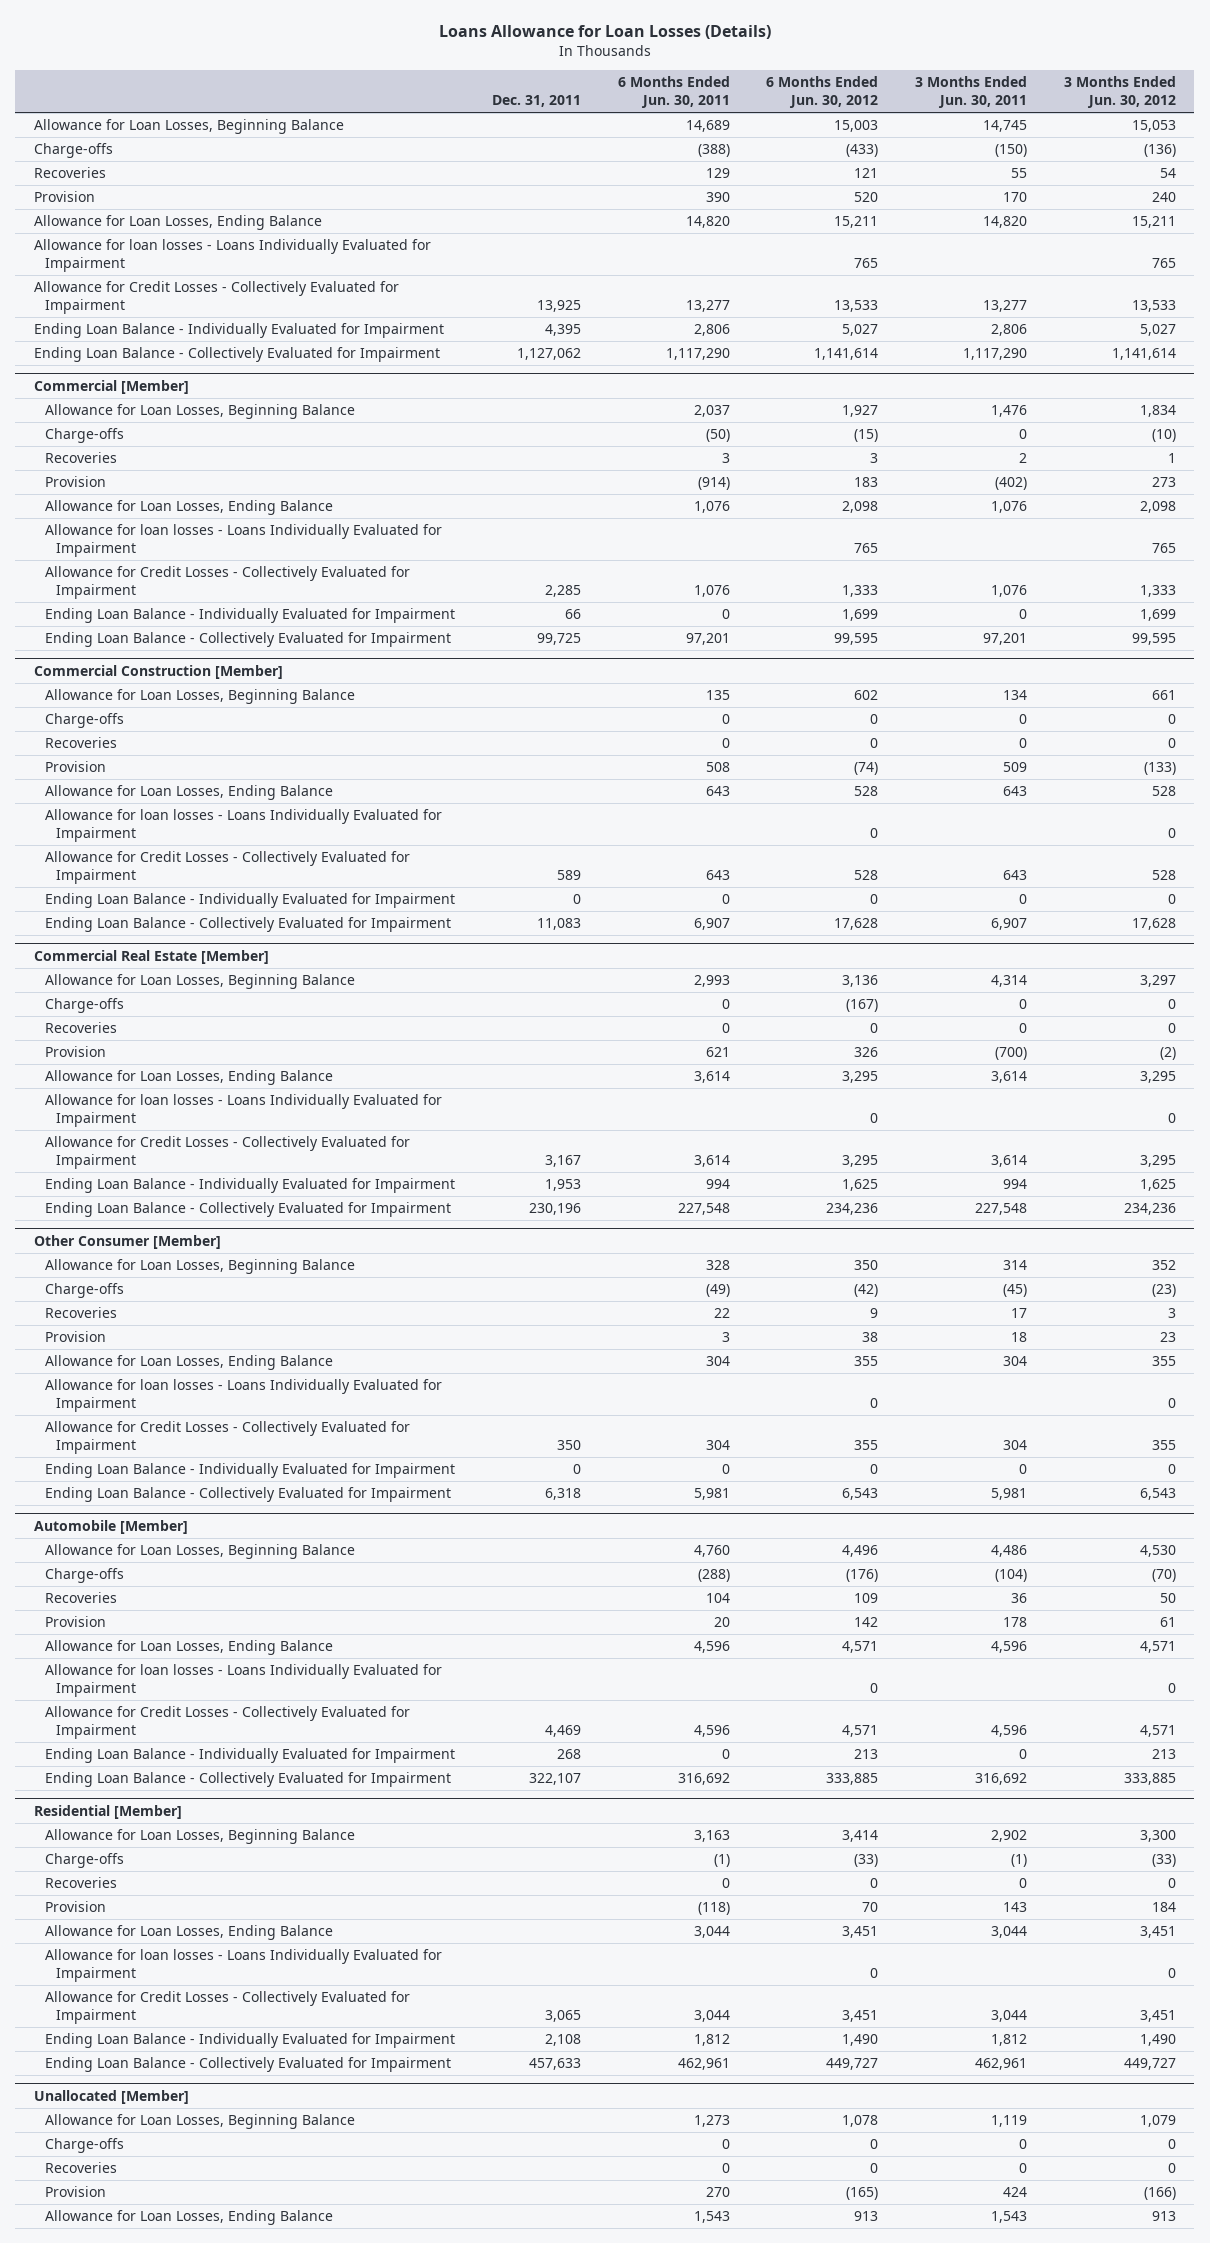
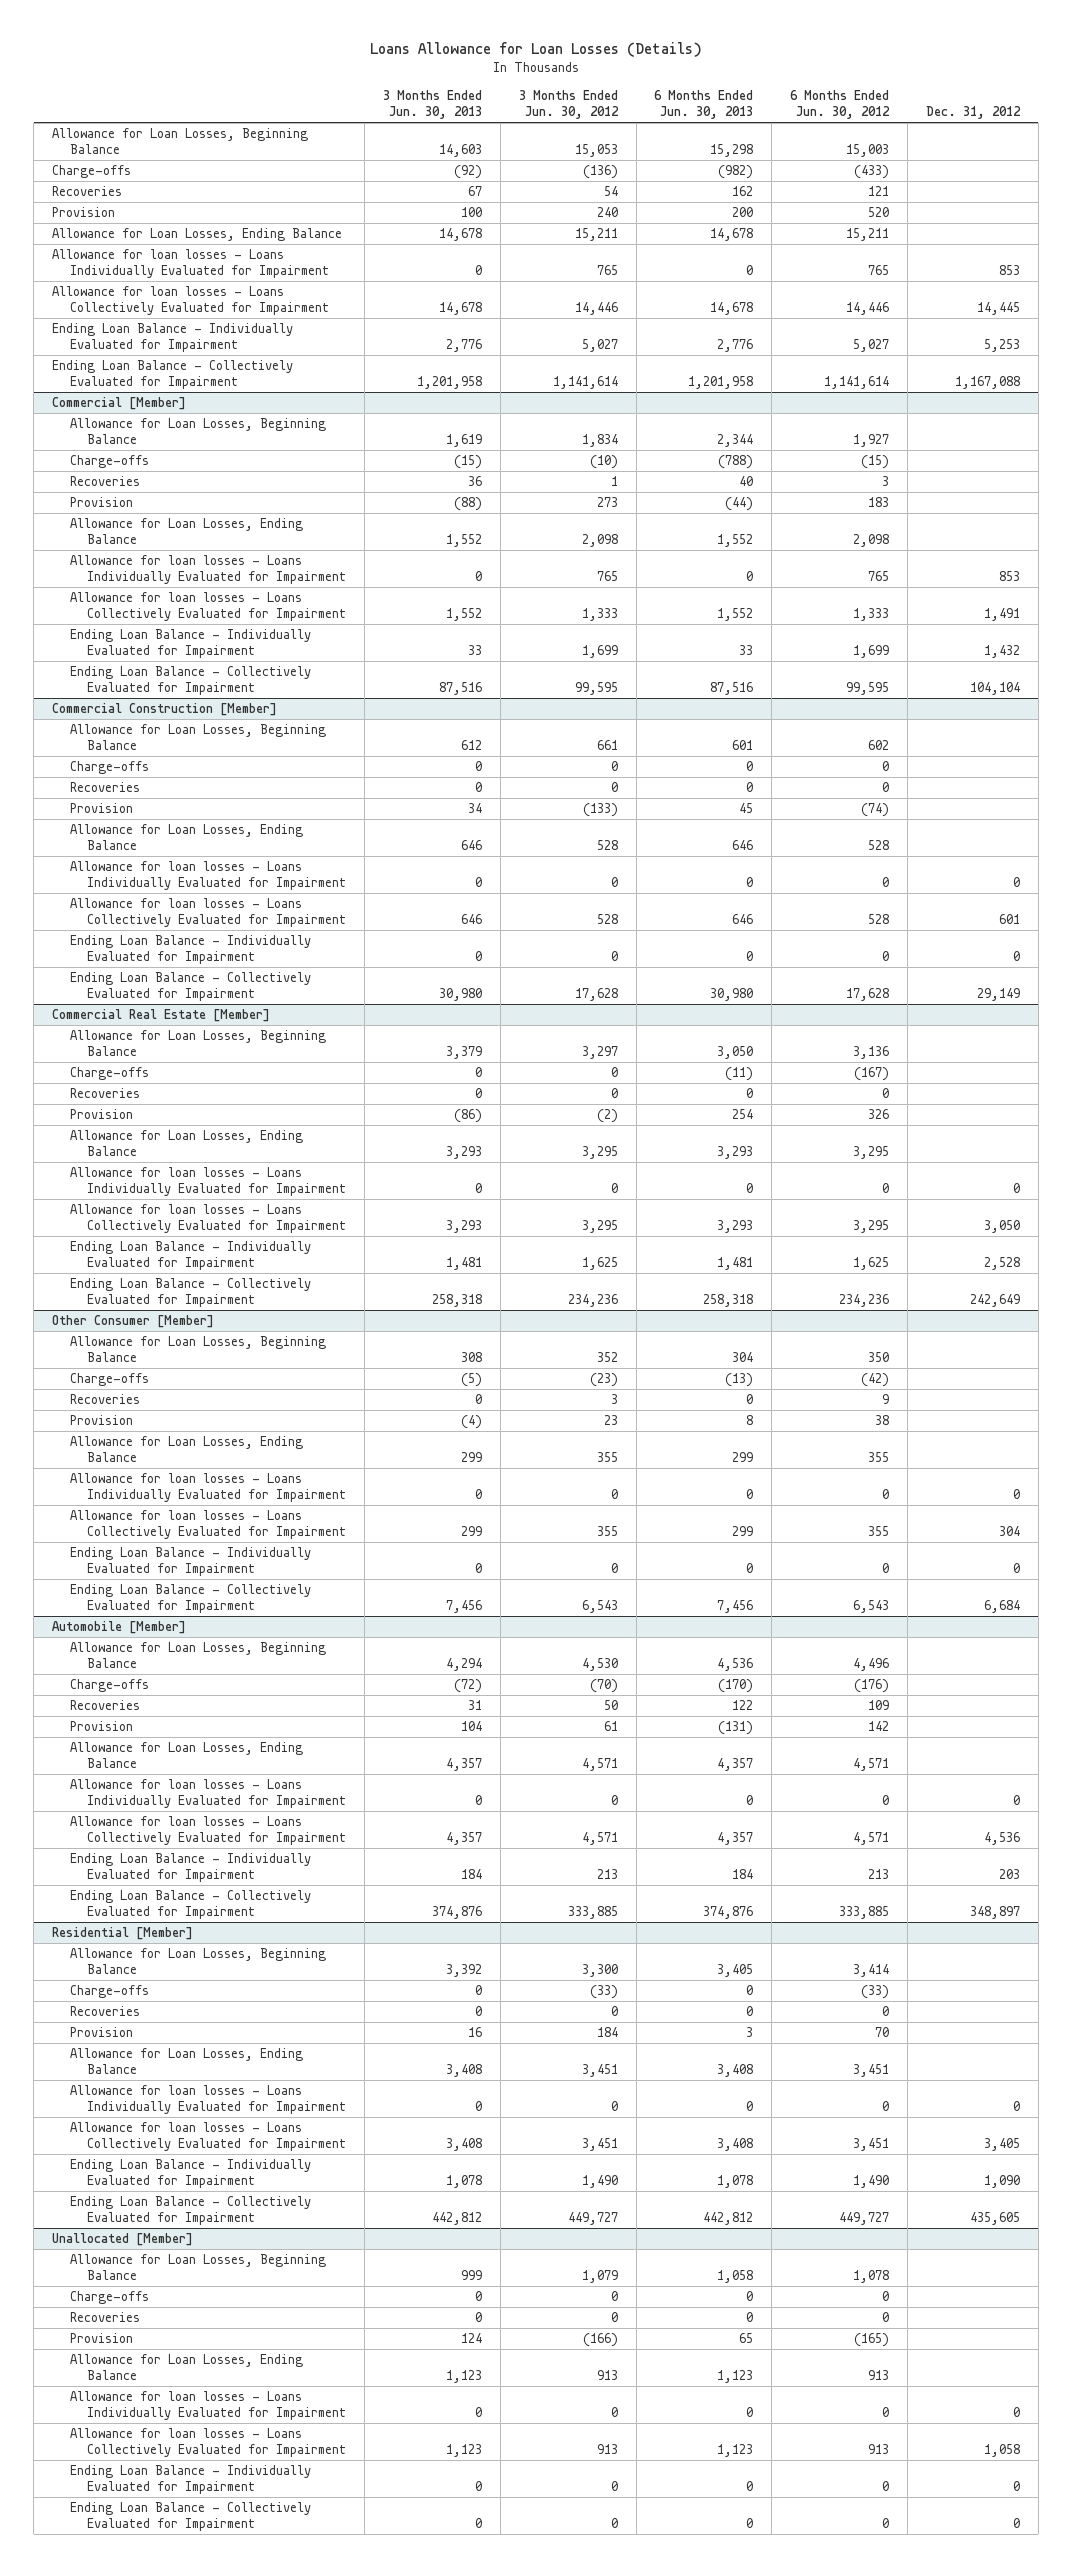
[491,95,581,108] Dec. 31, 2011 -> none
[617,76,730,109] 6 Months Ended Jun. 30, 2011 -> none
[915,76,1028,109] 3 Months Ended Jun. 30, 2011 -> none
none -> [382,89,482,119] 3 Months Ended Jun. 30, 2013
none -> [654,89,754,119] 6 Months Ended Jun. 30, 2013
none -> [925,105,1021,119] Dec. 31, 2012
[33,281,399,315] Allowance for Credit Losses - Collectively Evaluated for Impairment -> [52,286,329,316] Allowance for loan losses - Loans Collectively Evaluated for Impairment
[834,300,879,313] 13,533 -> [846,302,890,316] 14,446
[1131,300,1176,313] 13,533 -> [574,302,618,316] 14,446
[45,566,411,600] Allowance for Credit Losses - Collectively Evaluated for Impairment -> [69,592,347,622] Allowance for loan losses - Loans Collectively Evaluated for Impairment
[45,851,411,885] Allowance for Credit Losses - Collectively Evaluated for Impairment -> [69,898,347,928] Allowance for loan losses - Loans Collectively Evaluated for Impairment
[45,1136,411,1170] Allowance for Credit Losses - Collectively Evaluated for Impairment -> [69,1204,347,1234] Allowance for loan losses - Loans Collectively Evaluated for Impairment
[45,1421,411,1455] Allowance for Credit Losses - Collectively Evaluated for Impairment -> [69,1510,347,1540] Allowance for loan losses - Loans Collectively Evaluated for Impairment
[45,1706,411,1740] Allowance for Credit Losses - Collectively Evaluated for Impairment -> [69,1816,347,1846] Allowance for loan losses - Loans Collectively Evaluated for Impairment
[45,1991,411,2025] Allowance for Credit Losses - Collectively Evaluated for Impairment -> [69,2122,347,2152] Allowance for loan losses - Loans Collectively Evaluated for Impairment
none -> [69,2391,347,2421] Allowance for loan losses - Loans Individually Evaluated for Impairment
none -> [69,2428,347,2458] Allowance for loan losses - Loans Collectively Evaluated for Impairment
none -> [69,2465,311,2495] Ending Loan Balance - Individually Evaluated for Impairment
none -> [69,2502,311,2532] Ending Loan Balance - Collectively Evaluated for Impairment

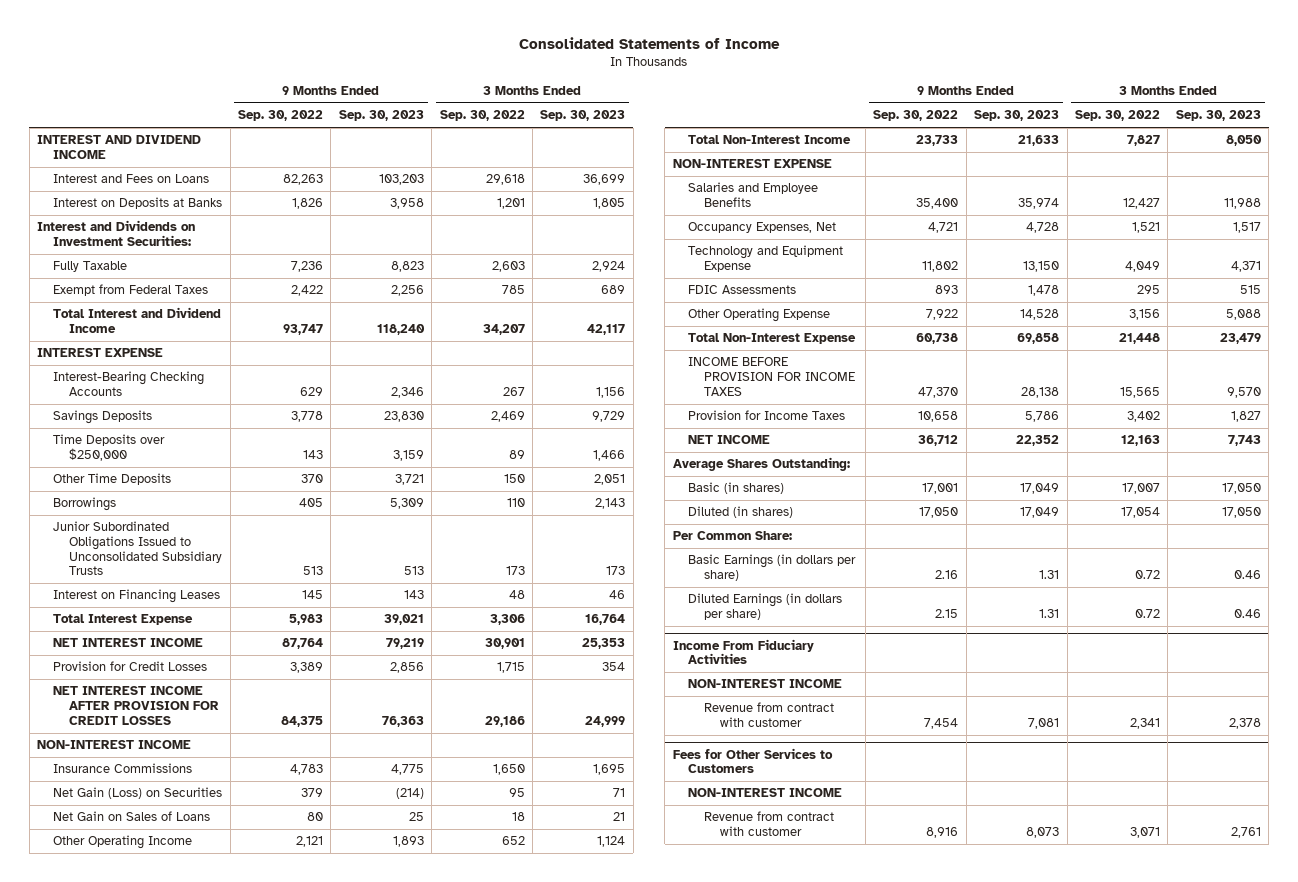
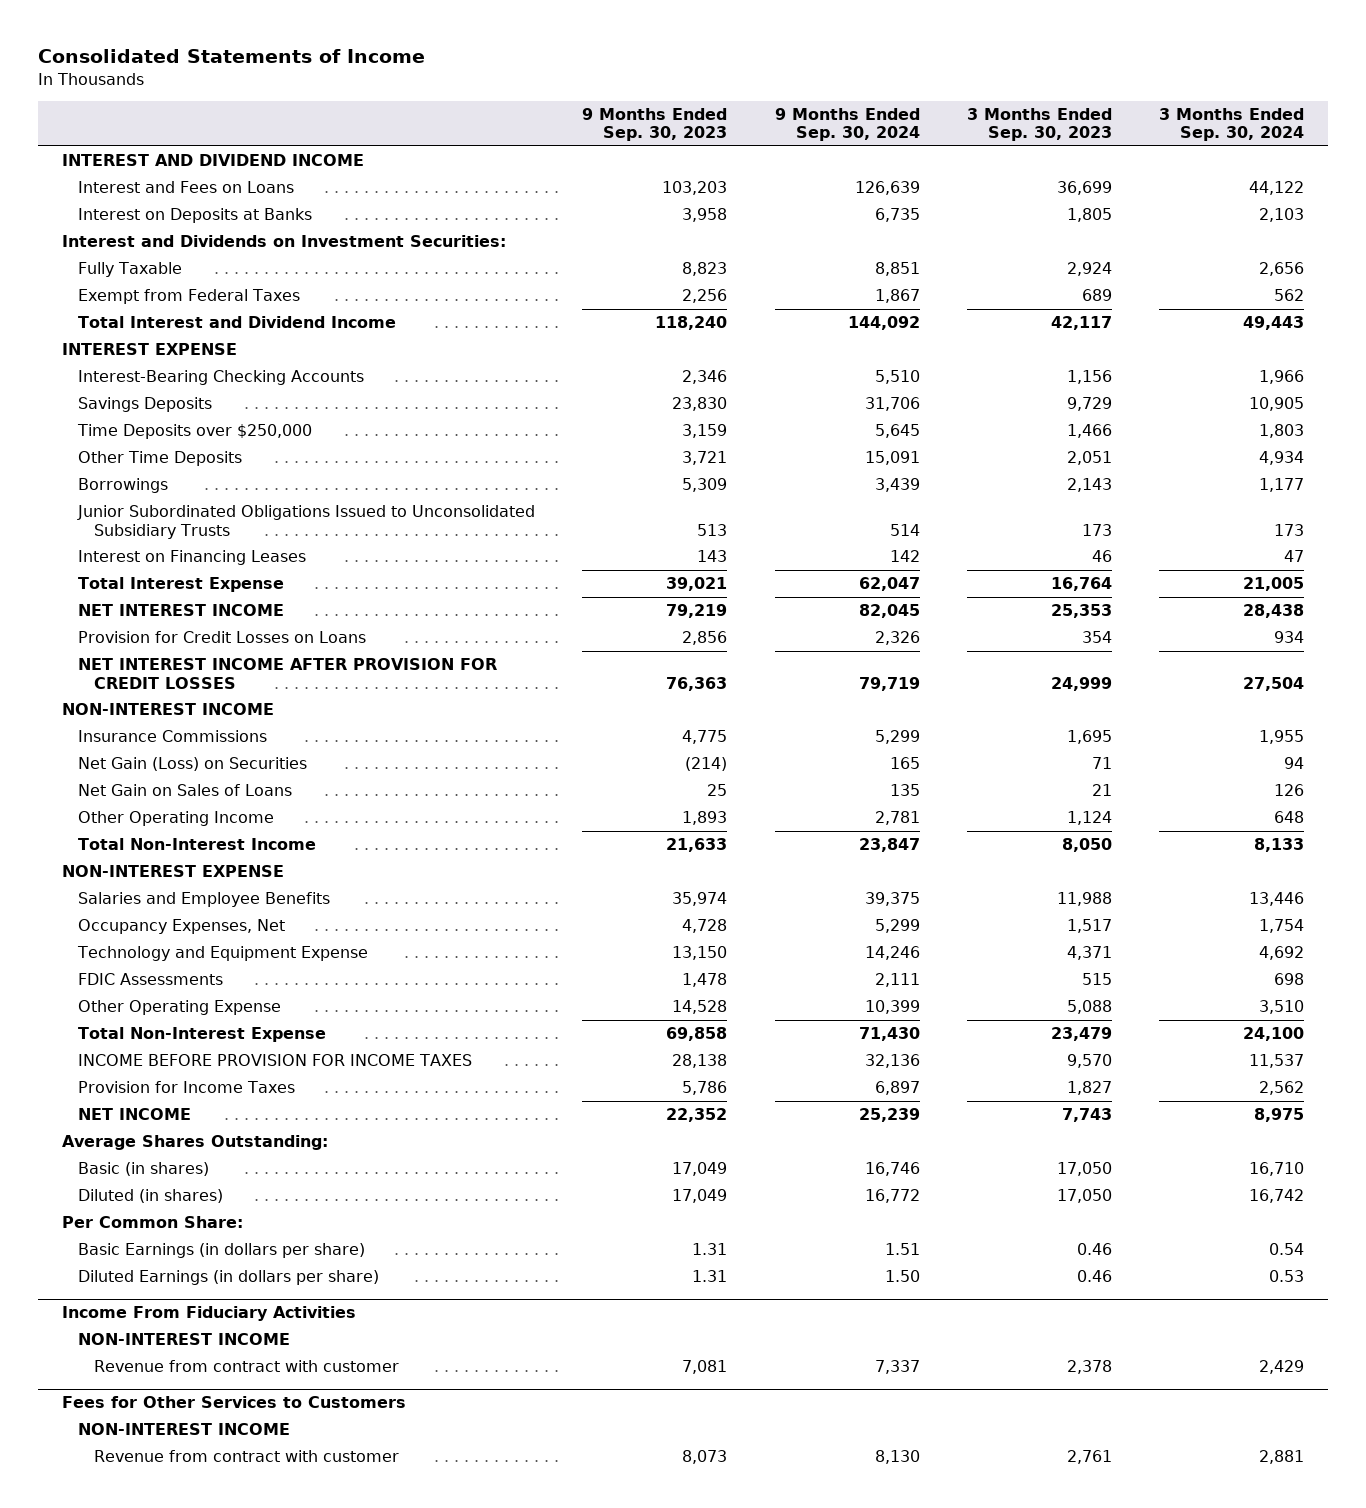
[237,110,323,122] Sep. 30, 2022 -> none
[439,110,525,122] Sep. 30, 2022 -> none
none -> [774,107,920,142] 9 Months Ended Sep. 30, 2024
none -> [1158,107,1304,142] 3 Months Ended Sep. 30, 2024
[53,661,208,672] Provision for Credit Losses -> [78,631,367,644] Provision for Credit Losses on Loans

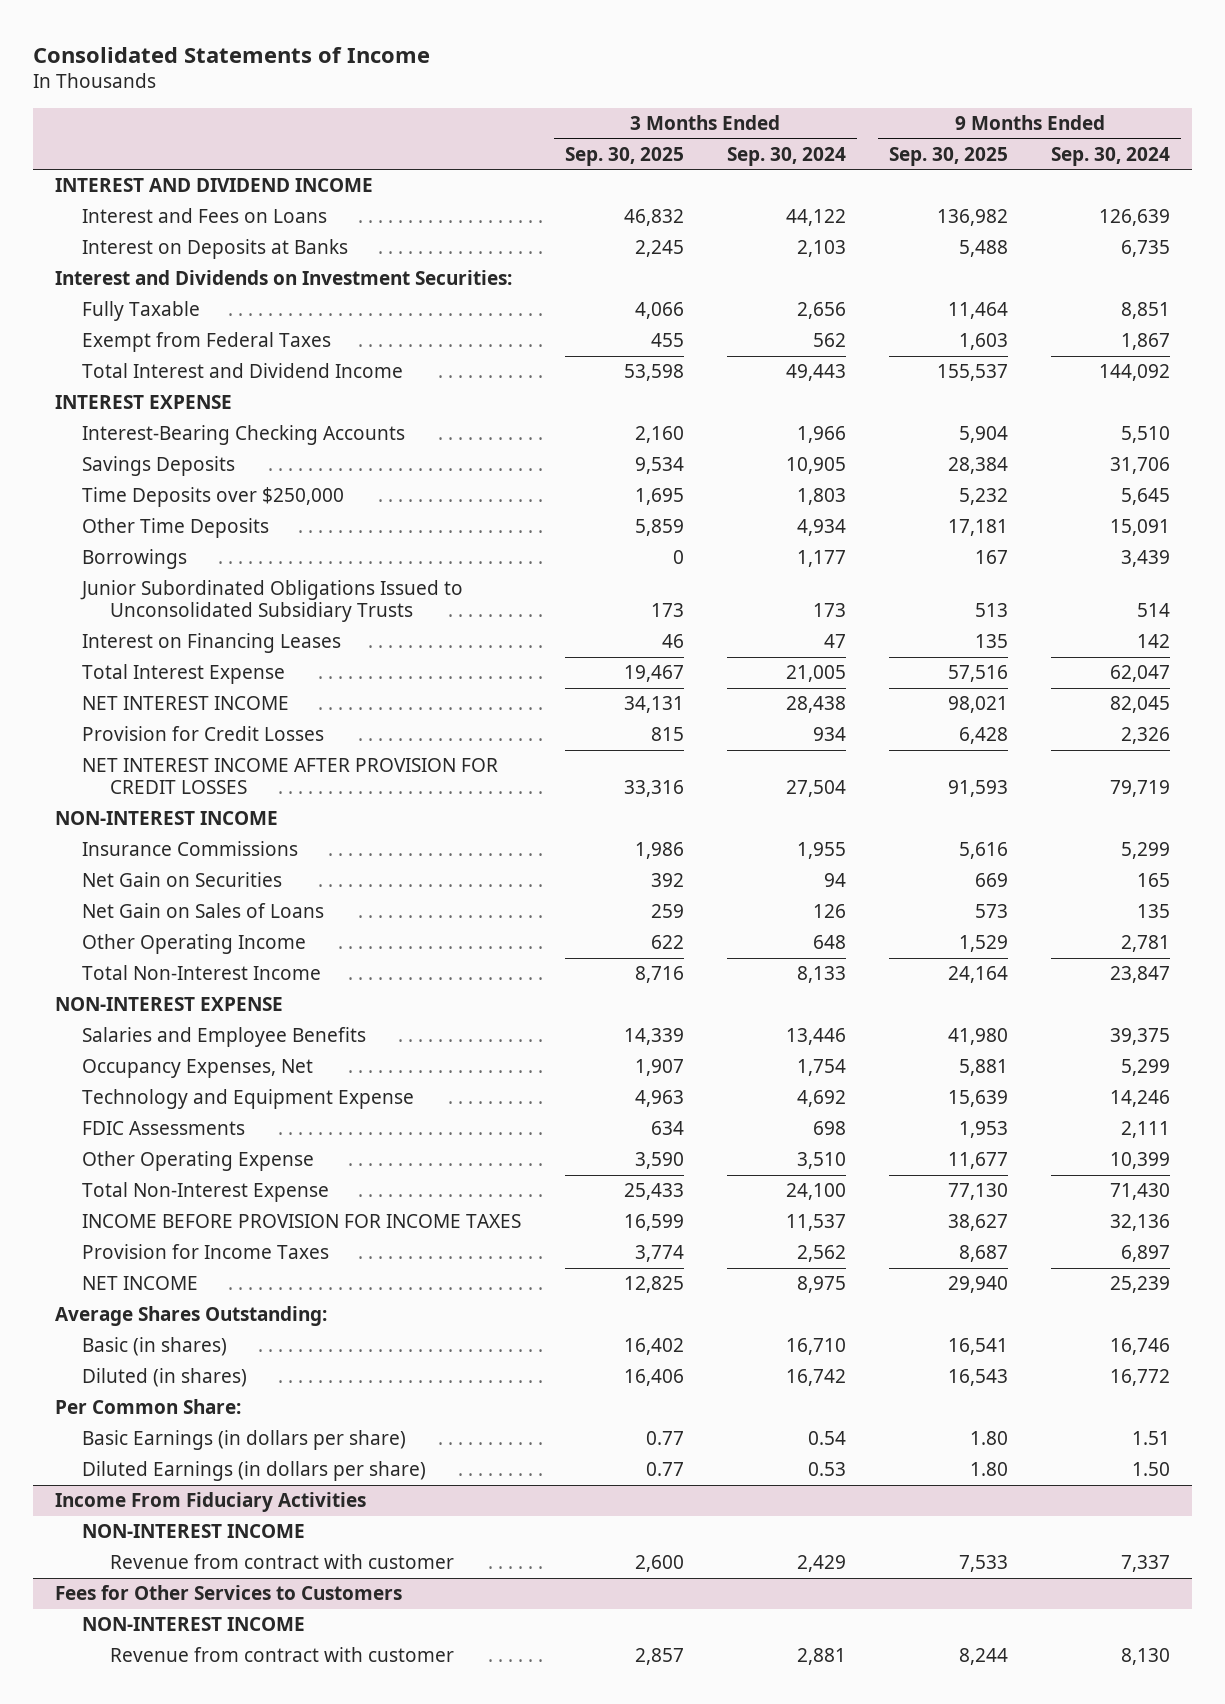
[582,107,728,142] 9 Months Ended Sep. 30, 2023 -> none
[966,107,1112,142] 3 Months Ended Sep. 30, 2023 -> none
none -> [564,146,684,166] Sep. 30, 2025
none -> [888,146,1008,166] Sep. 30, 2025
[78,631,367,644] Provision for Credit Losses on Loans -> [82,726,325,742] Provision for Credit Losses
[78,757,308,772] Net Gain (Loss) on Securities -> [82,872,283,888] Net Gain on Securities

